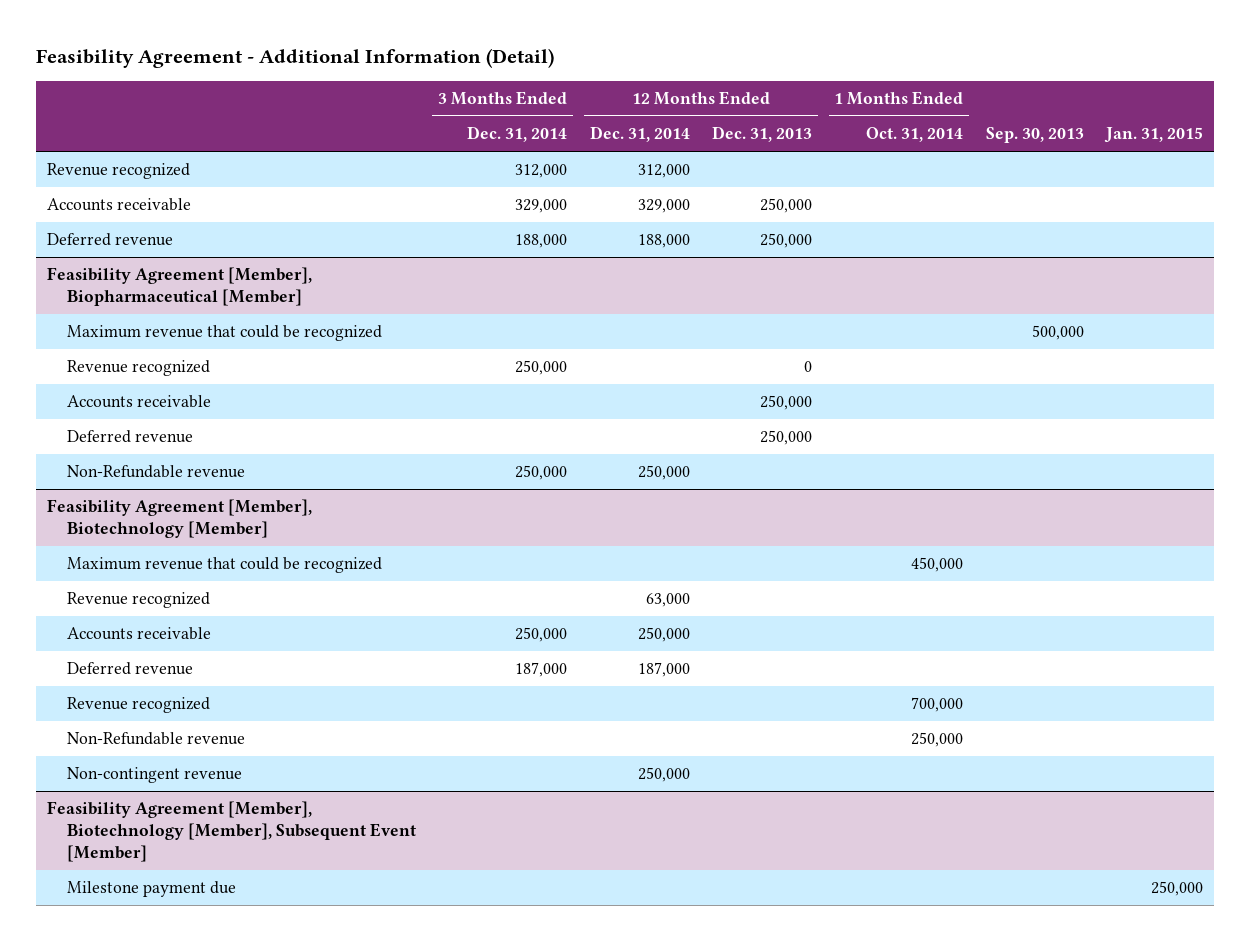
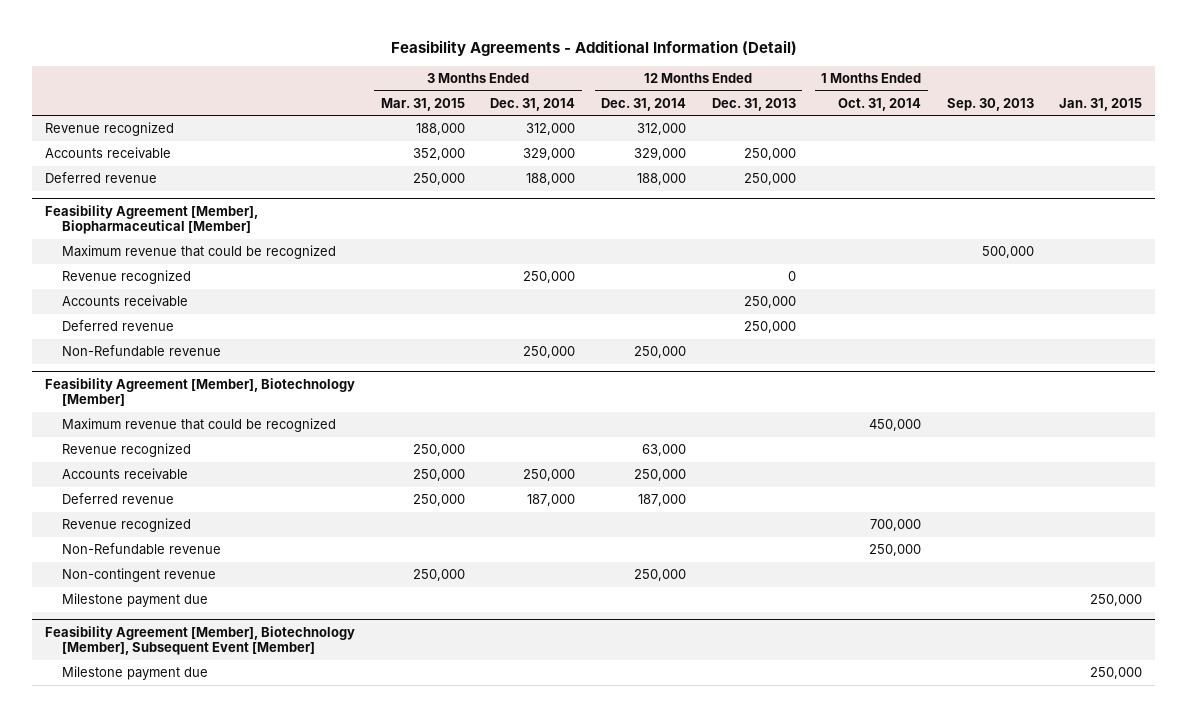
[35,48,554,69] Feasibility Agreement - Additional Information (Detail) -> [390,39,797,56] Feasibility Agreements - Additional Information (Detail)
none -> [380,97,465,111] Mar. 31, 2015
none -> [61,593,208,608] Milestone payment due

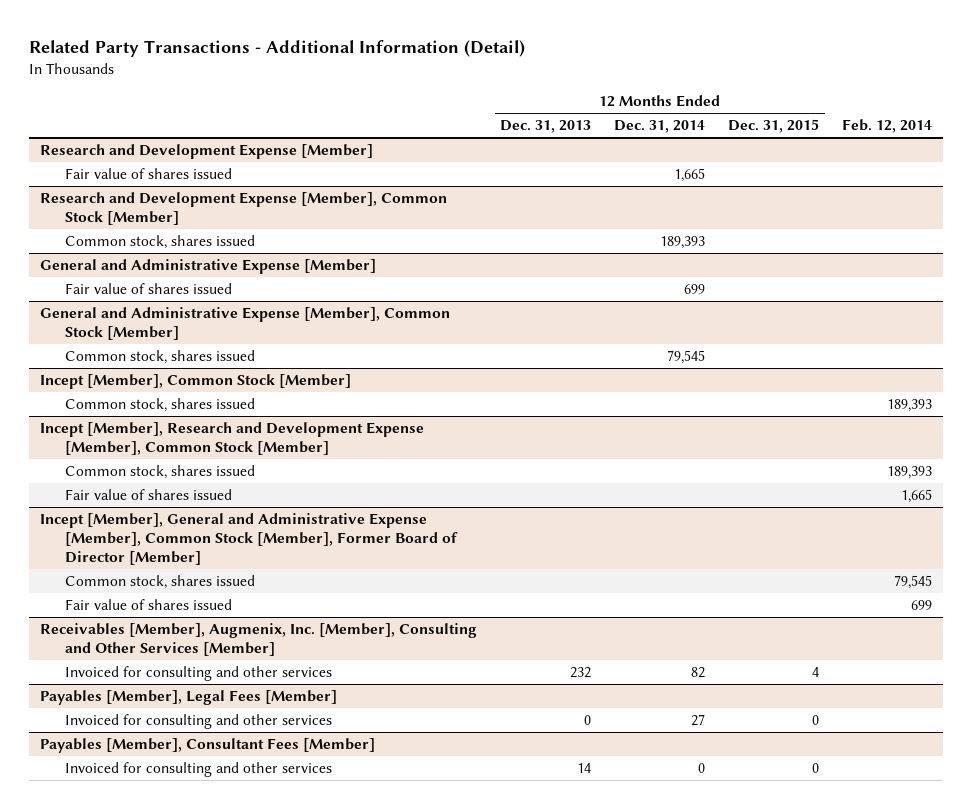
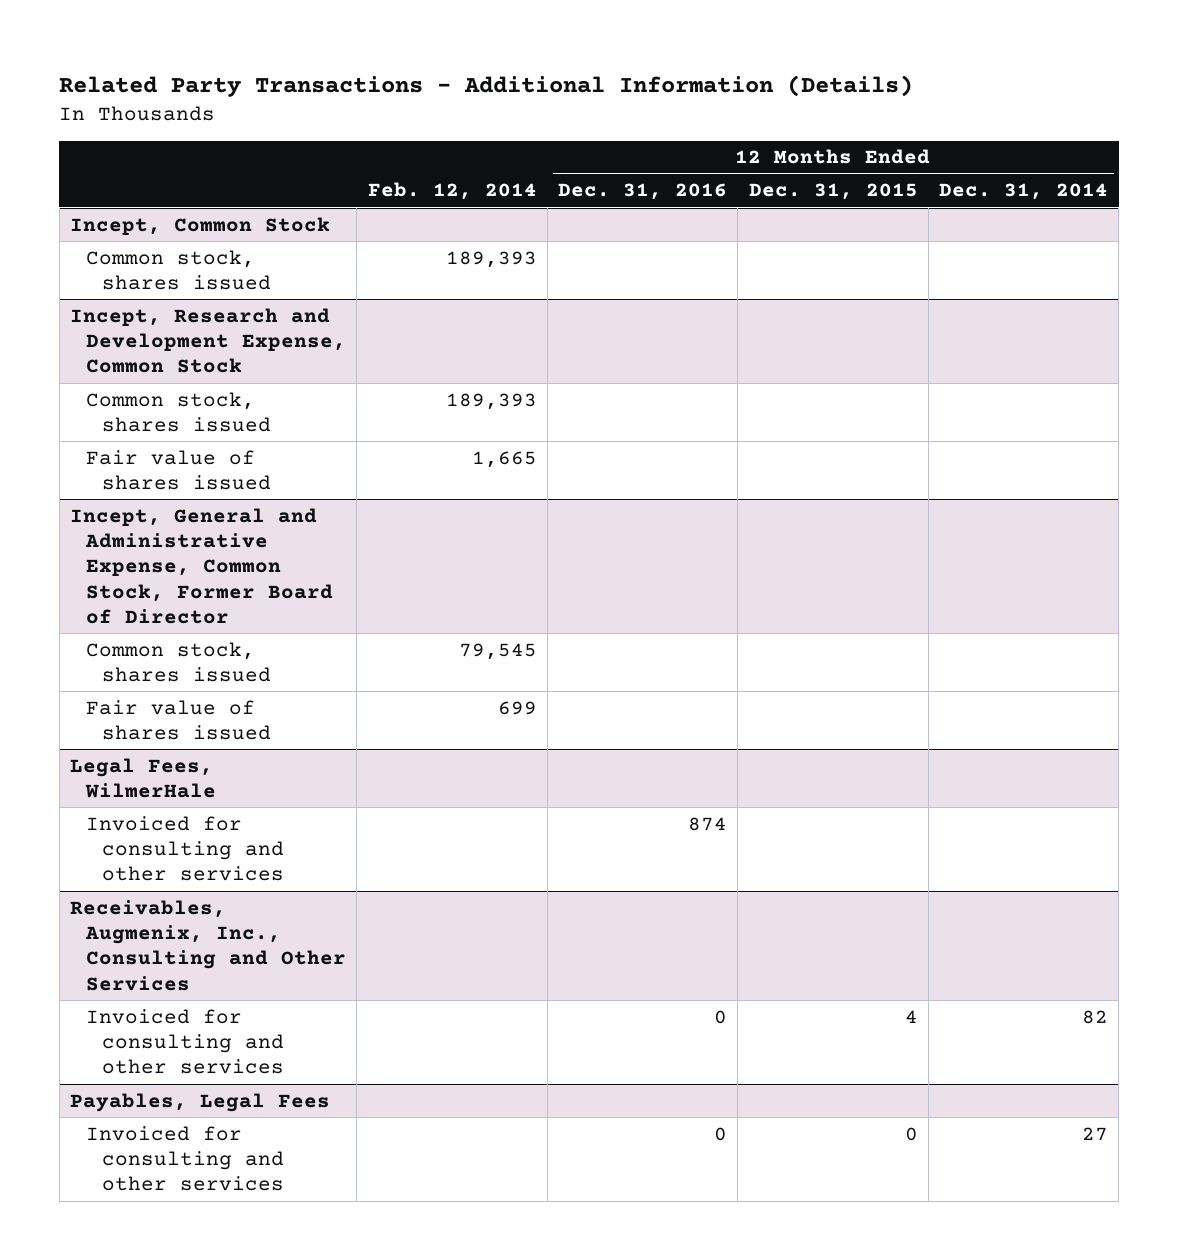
[29,40,526,58] Related Party Transactions - Additional Information (Detail) -> [59,74,914,97] Related Party Transactions - Additional Information (Details)
[500,120,592,134] Dec. 31, 2013 -> none
none -> [558,183,728,201] Dec. 31, 2016
[40,144,374,160] Research and Development Expense [Member] -> none
[64,168,232,180] Fair value of shares issued -> none
[40,192,448,226] Research and Development Expense [Member], Common Stock [Member] -> none
[64,235,255,250] Common stock, shares issued -> none
[40,259,377,275] General and Administrative Expense [Member] -> none
[64,283,232,295] Fair value of shares issued -> none
[40,307,451,341] General and Administrative Expense [Member], Common Stock [Member] -> none
[64,350,255,365] Common stock, shares issued -> none
[40,374,352,390] Incept [Member], Common Stock [Member] -> [70,216,331,235] Incept, Common Stock
[40,422,425,456] Incept [Member], Research and Development Expense [Member], Common Stock [Member] -> [70,307,346,374] Incept, Research and Development Expense, Common Stock
[40,513,458,566] Incept [Member], General and Administrative Expense [Member], Common Stock [Member], Former Board of Director [Member] -> [70,507,333,624] Incept, General and Administrative Expense, Common Stock, Former Board of Director
none -> [70,757,216,798] Legal Fees, WilmerHale
none -> [85,815,284,882] Invoiced for consulting and other services
[40,623,478,657] Receivables [Member], Augmenix, Inc. [Member], Consulting and Other Services [Member] -> [70,899,346,991] Receivables, Augmenix, Inc., Consulting and Other Services
[40,690,338,706] Payables [Member], Legal Fees [Member] -> [70,1092,331,1112] Payables, Legal Fees
[40,738,376,754] Payables [Member], Consultant Fees [Member] -> none
[64,762,332,778] Invoiced for consulting and other services -> none

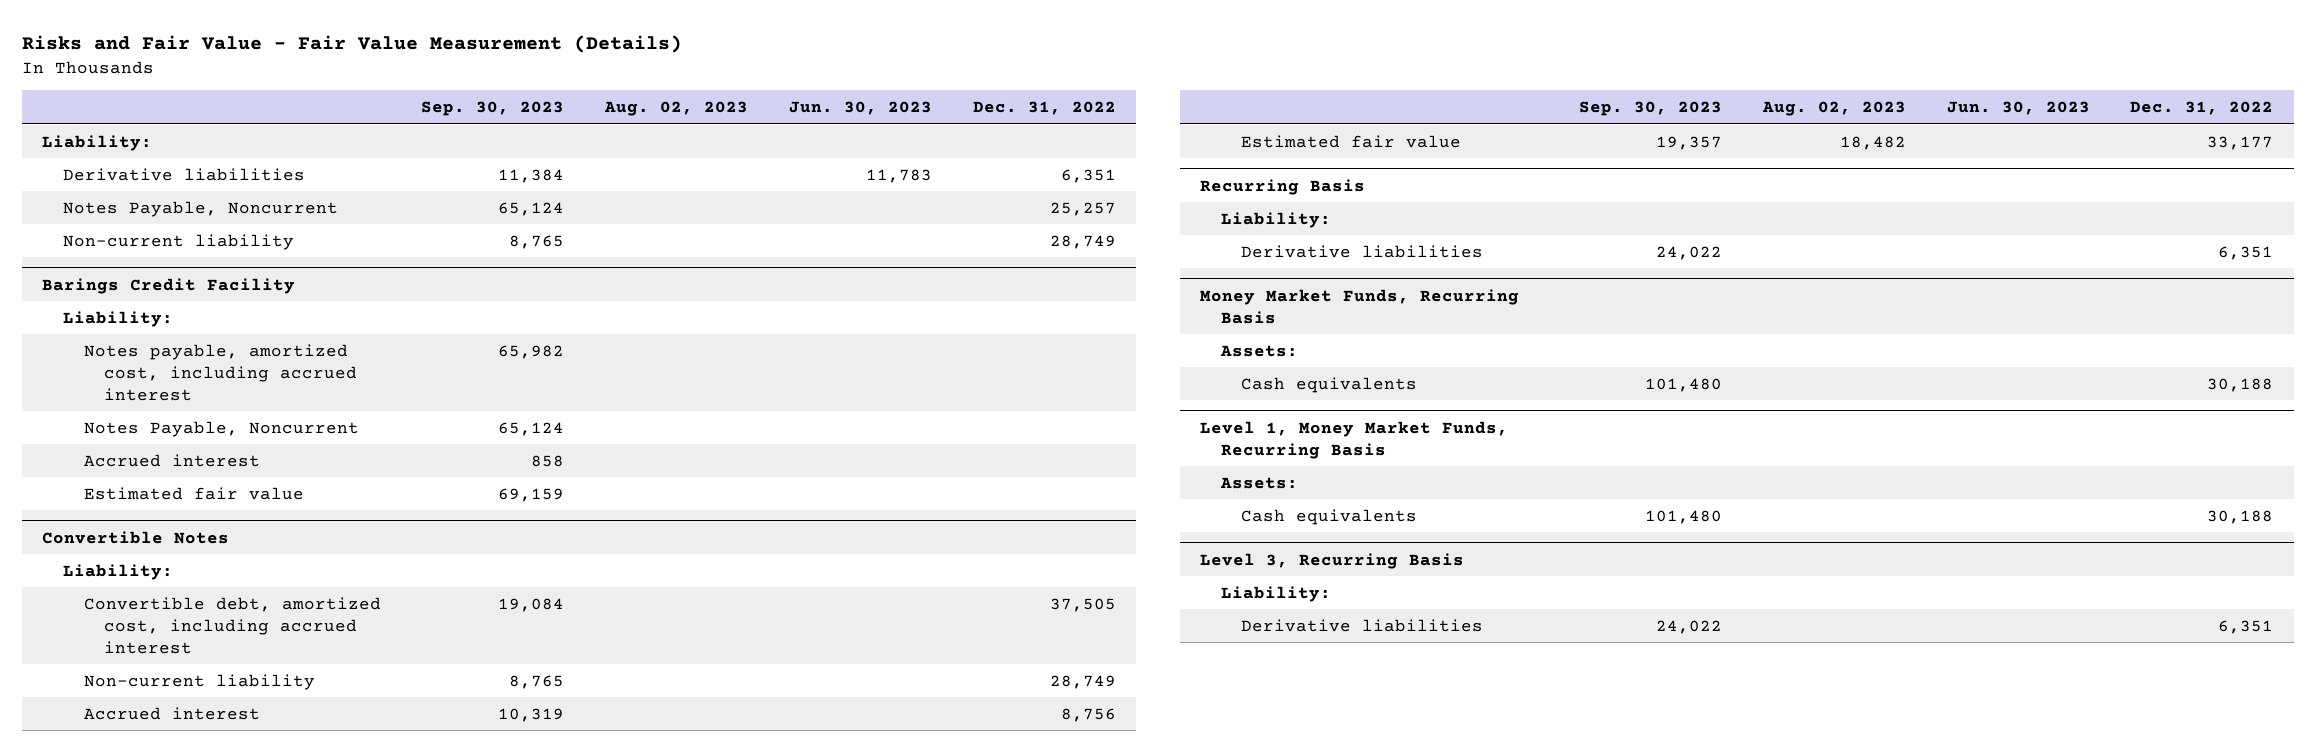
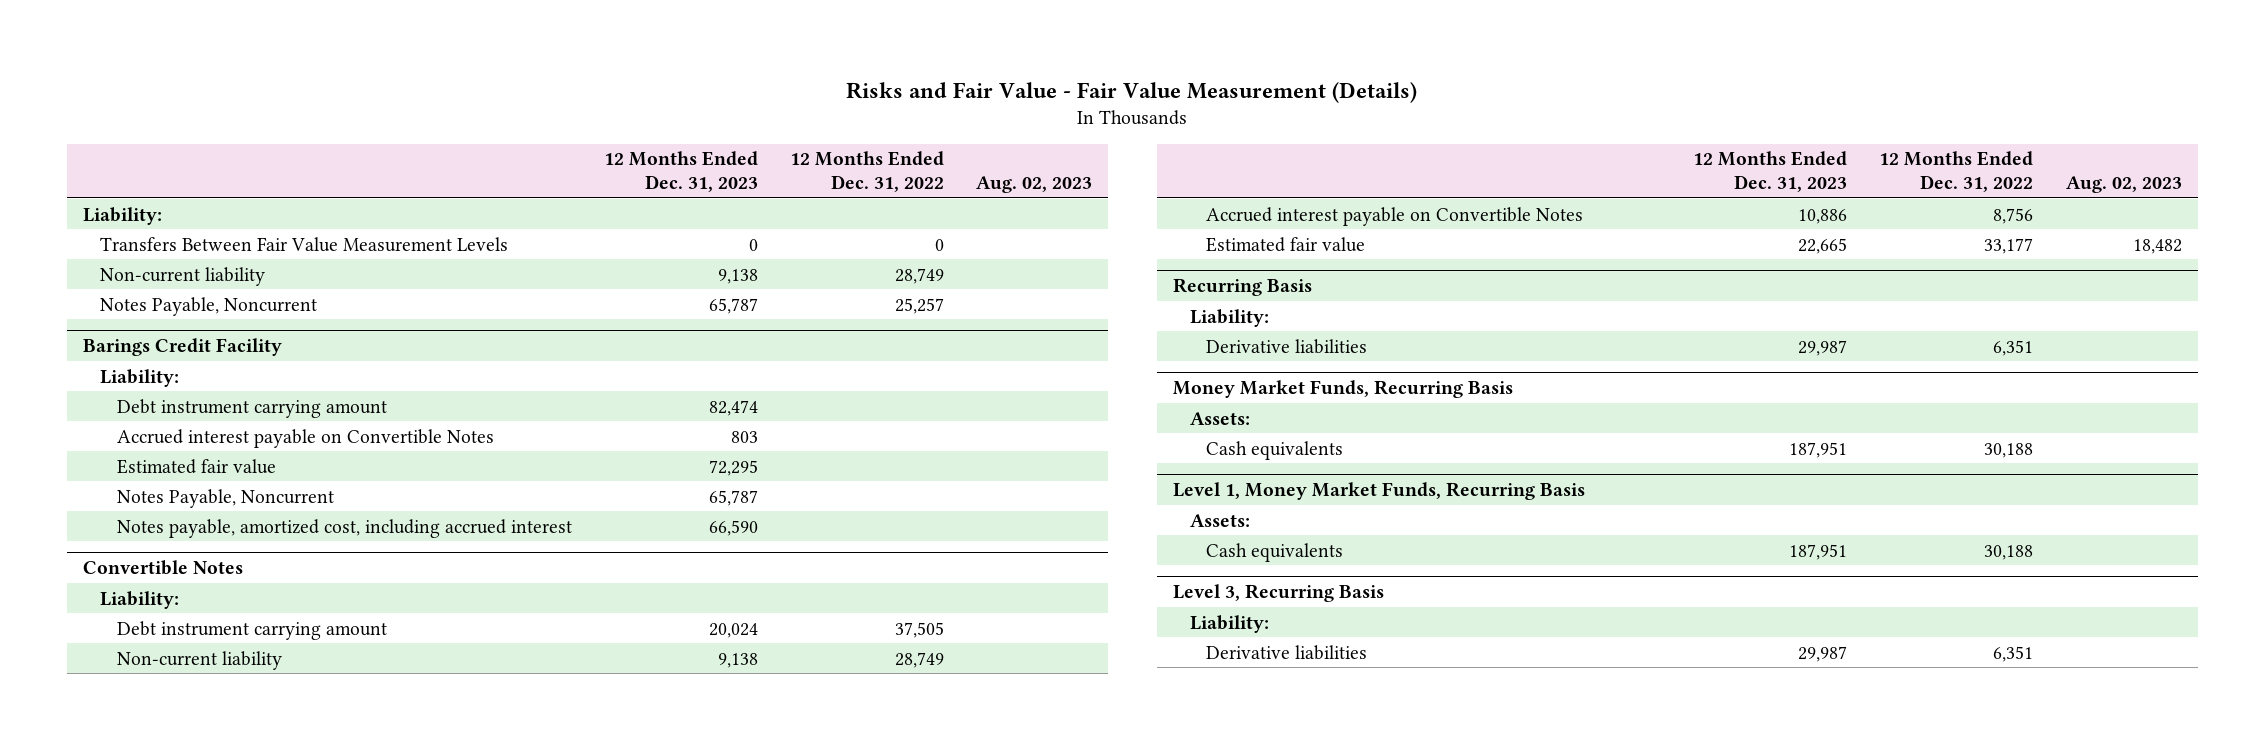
[421,101,565,117] Sep. 30, 2023 -> none
[788,101,932,116] Jun. 30, 2023 -> none
[972,101,1116,116] Dec. 31, 2022 -> none
none -> [603,151,758,193] 12 Months Ended Dec. 31, 2023
none -> [789,151,944,193] 12 Months Ended Dec. 31, 2022
[63,167,306,181] Derivative liabilities -> none
none -> [100,236,509,252] Transfers Between Fair Value Measurement Levels
[63,200,339,217] Notes Payable, Noncurrent -> [100,296,318,316] Notes Payable, Noncurrent
none -> [116,398,387,418] Debt instrument carrying amount
[83,453,260,467] Accrued interest -> [116,428,494,448] Accrued interest payable on Convertible Notes
[83,420,359,437] Notes Payable, Noncurrent -> [116,488,334,508] Notes Payable, Noncurrent
[83,343,358,401] Notes payable, amortized cost, including accrued interest -> [116,518,572,538] Notes payable, amortized cost, including accrued interest
[83,596,381,654] Convertible debt, amortized cost, including accrued interest -> none
none -> [116,620,387,640] Debt instrument carrying amount
[83,706,260,720] Accrued interest -> [1206,206,1584,226] Accrued interest payable on Convertible Notes

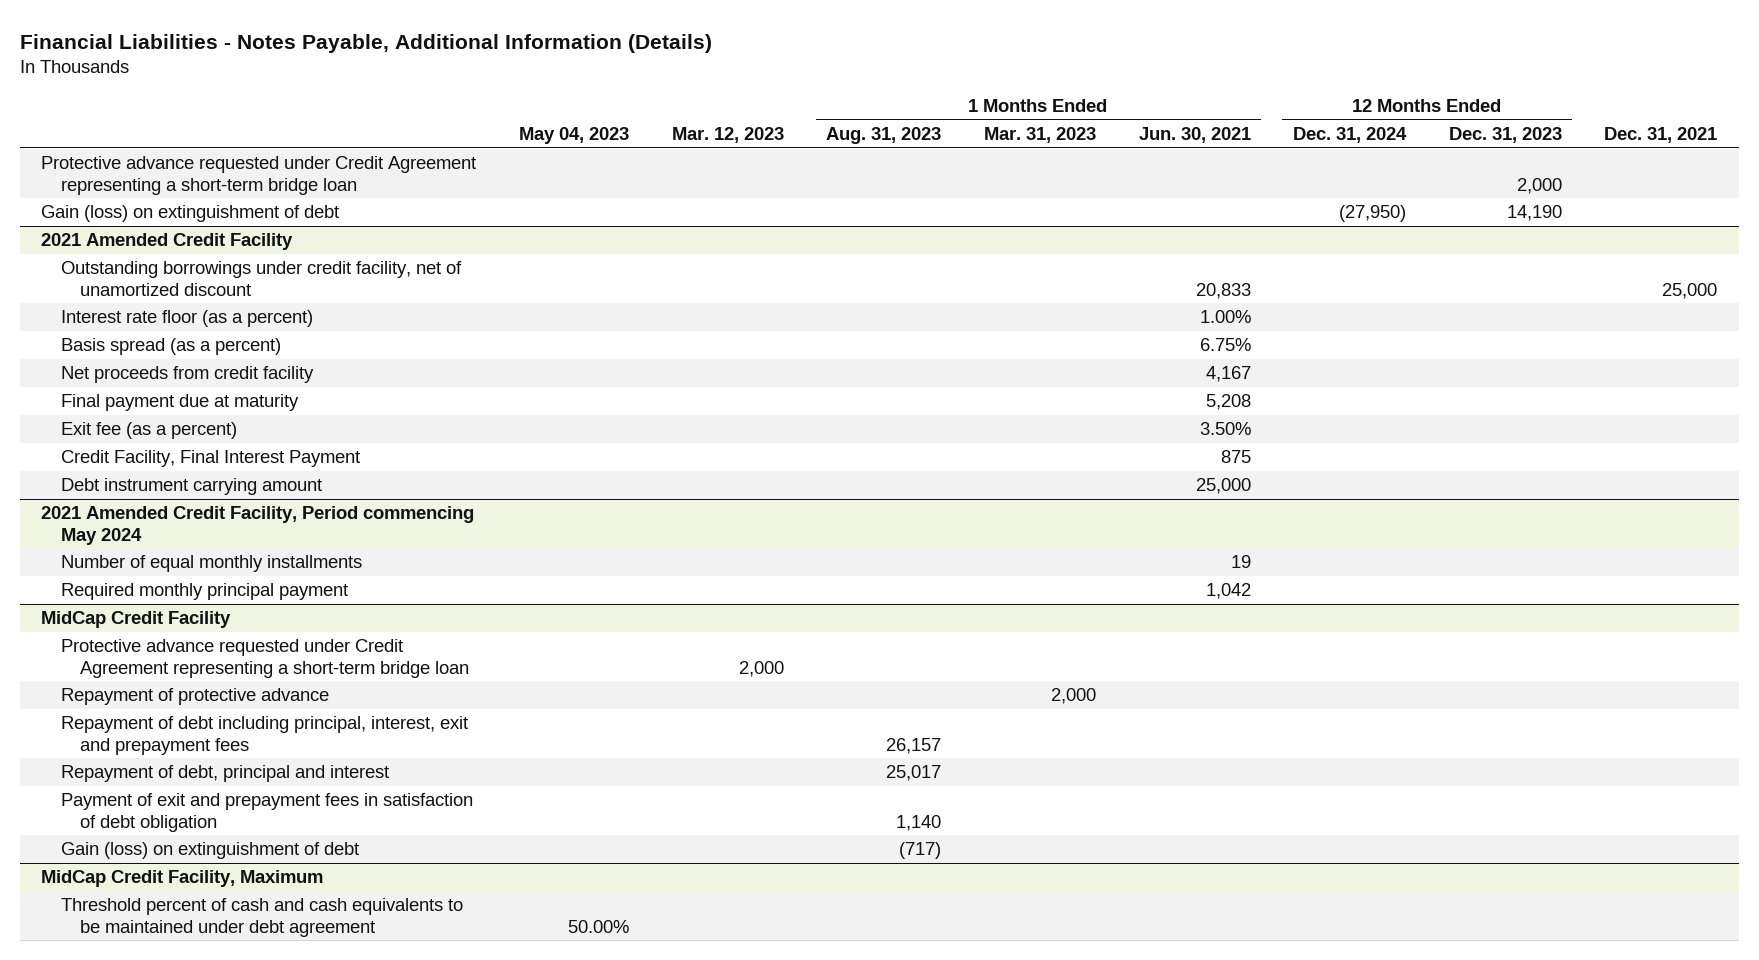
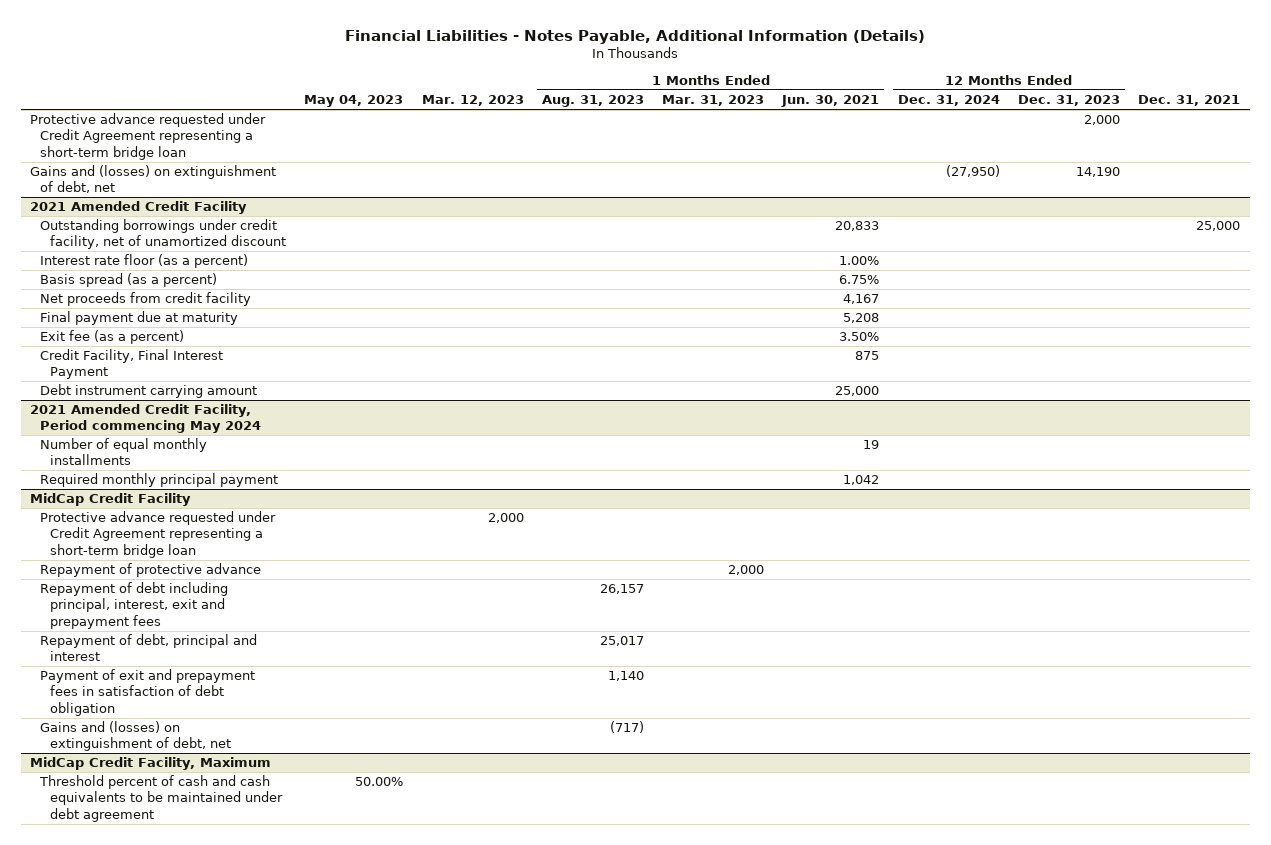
[41,205,340,223] Gain (loss) on extinguishment of debt -> [30,165,277,194] Gains and (losses) on extinguishment of debt, net
[60,842,359,860] Gain (loss) on extinguishment of debt -> [40,721,231,752] Gains and (losses) on extinguishment of debt, net

